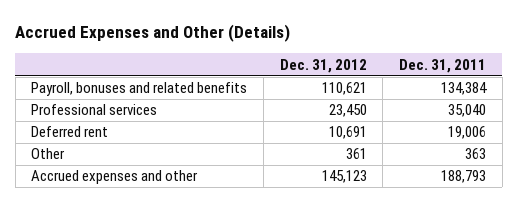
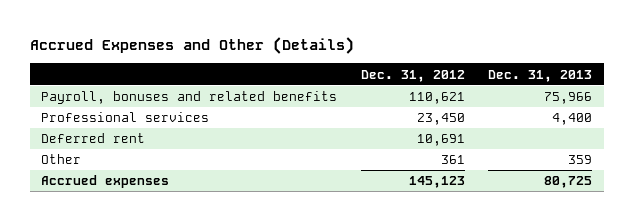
[399,58,487,73] Dec. 31, 2011 -> none
none -> [488,69,593,82] Dec. 31, 2013
[31,170,199,185] Accrued expenses and other -> [41,175,170,189] Accrued expenses

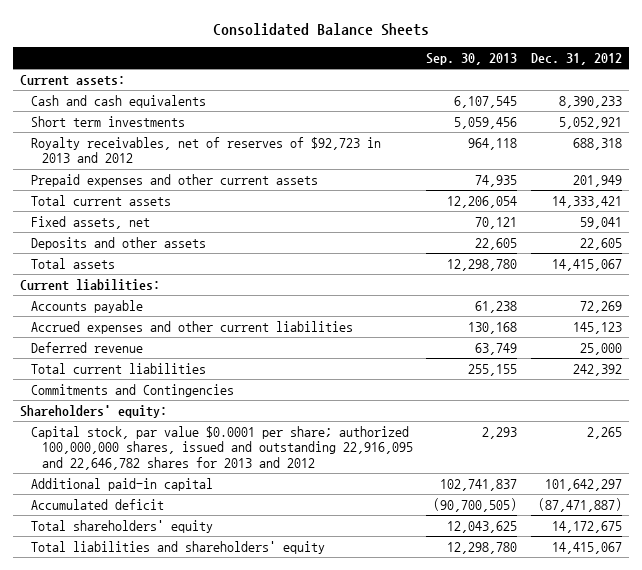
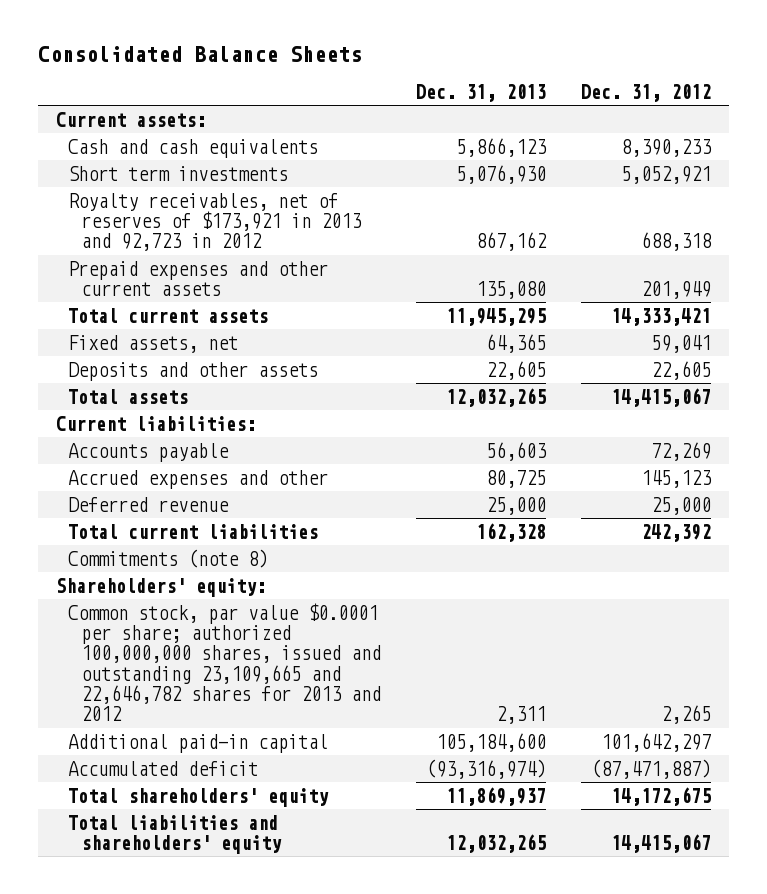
[426,53,518,66] Sep. 30, 2013 -> none
none -> [416,83,547,102] Dec. 31, 2013
[30,136,381,164] Royalty receivables, net of reserves of $92,723 in 2013 and 2012 -> [68,192,363,252] Royalty receivables, net of reserves of $173,921 in 2013 and 92,723 in 2012
[30,320,353,334] Accrued expenses and other current liabilities -> [68,469,329,489] Accrued expenses and other
[30,383,234,397] Commitments and Contingencies -> [68,548,269,568] Commitments (note 8)
[30,425,413,470] Capital stock, par value $0.0001 per share; authorized 100,000,000 shares, issued and outstanding 22,916,095 and 22,646,782 shares for 2013 and 2012 -> [68,602,382,722] Common stock, par value $0.0001 per share; authorized 100,000,000 shares, issued and outstanding 23,109,665 and 22,646,782 shares for 2013 and 2012

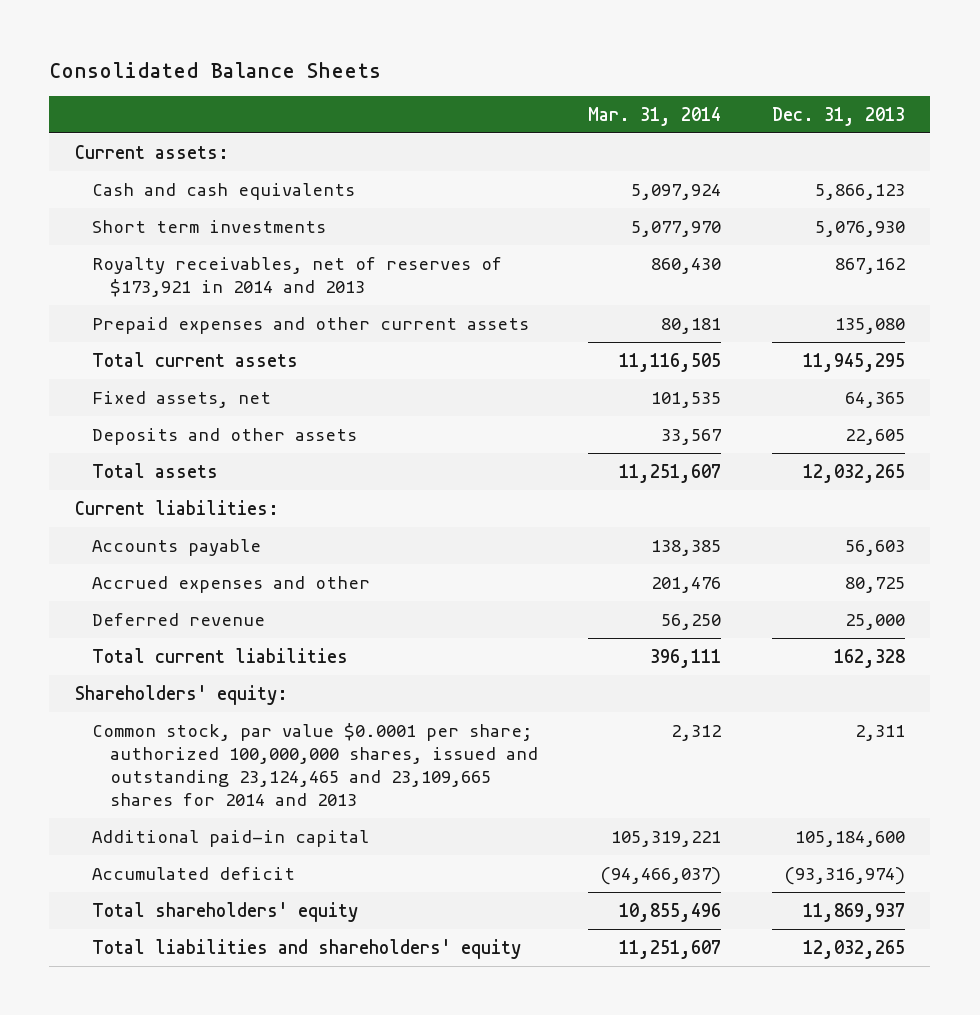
[581,83,712,102] Dec. 31, 2012 -> none
none -> [588,106,722,126] Mar. 31, 2014
[68,192,363,252] Royalty receivables, net of reserves of $173,921 in 2013 and 92,723 in 2012 -> [92,256,503,297] Royalty receivables, net of reserves of $173,921 in 2014 and 2013
[68,548,269,568] Commitments (note 8) -> none
[68,602,382,722] Common stock, par value $0.0001 per share; authorized 100,000,000 shares, issued and outstanding 23,109,665 and 22,646,782 shares for 2013 and 2012 -> [92,722,538,807] Common stock, par value $0.0001 per share; authorized 100,000,000 shares, issued and outstanding 23,124,465 and 23,109,665 shares for 2014 and 2013

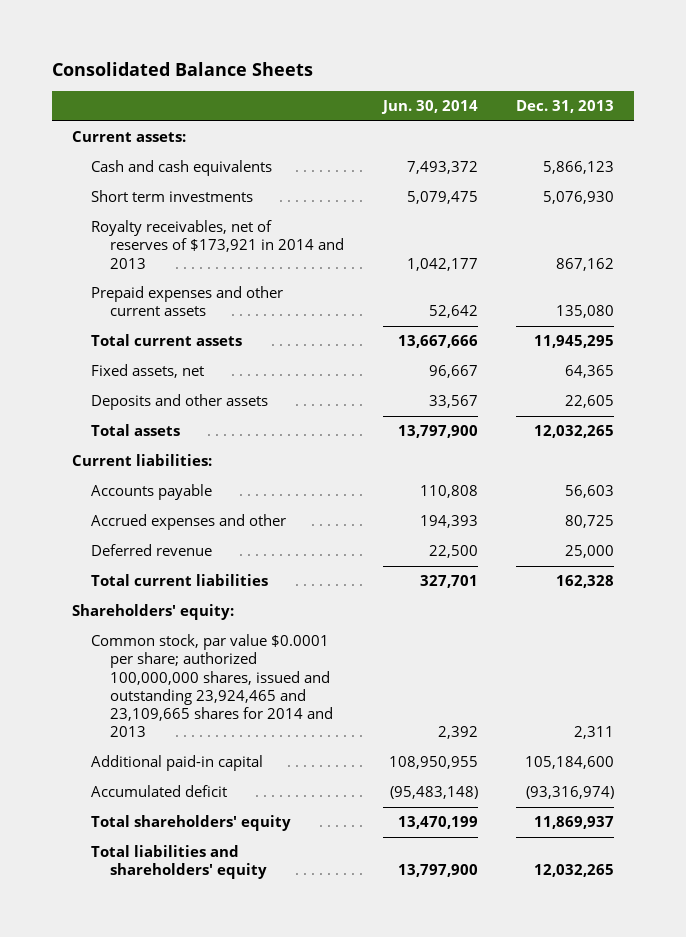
[588,106,722,126] Mar. 31, 2014 -> none
none -> [380,100,478,115] Jun. 30, 2014
[92,722,538,807] Common stock, par value $0.0001 per share; authorized 100,000,000 shares, issued and outstanding 23,124,465 and 23,109,665 shares for 2014 and 2013 -> [90,634,333,738] Common stock, par value $0.0001 per share; authorized 100,000,000 shares, issued and outstanding 23,924,465 and 23,109,665 shares for 2014 and 2013

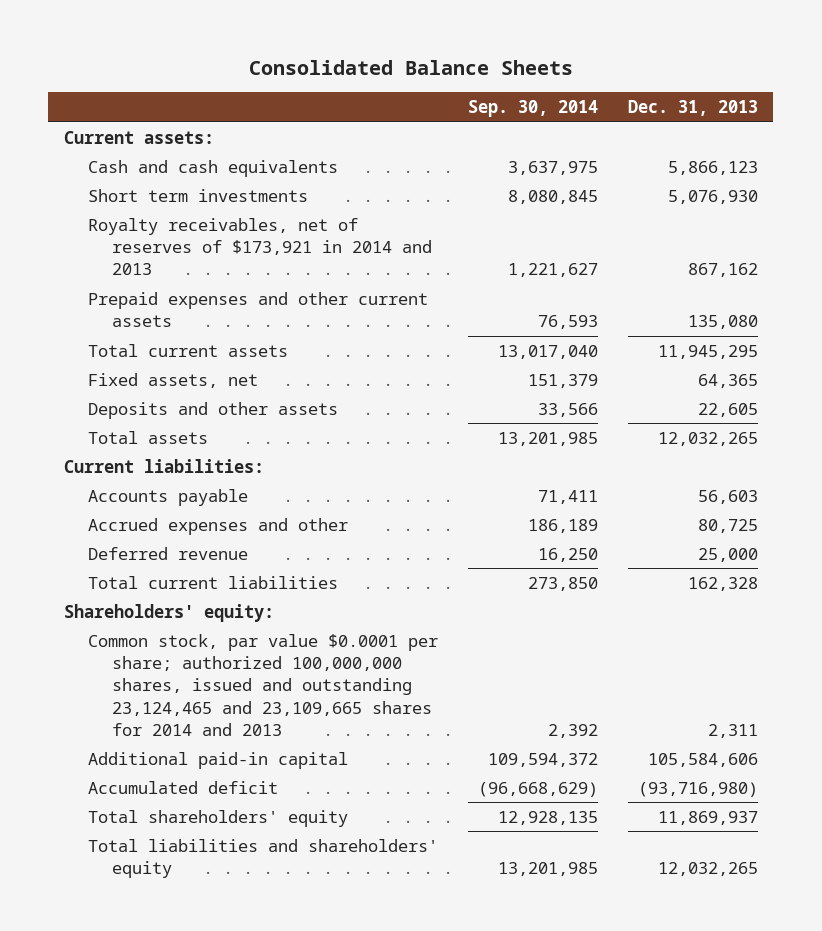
[380,100,478,115] Jun. 30, 2014 -> none
none -> [467,100,598,118] Sep. 30, 2014
[90,634,333,738] Common stock, par value $0.0001 per share; authorized 100,000,000 shares, issued and outstanding 23,924,465 and 23,109,665 shares for 2014 and 2013 -> [87,633,438,736] Common stock, par value $0.0001 per share; authorized 100,000,000 shares, issued and outstanding 23,124,465 and 23,109,665 shares for 2014 and 2013
[525,756,615,770] 105,184,600 -> [648,752,759,767] 105,584,606
[526,786,615,800] (93,316,974) -> [638,781,759,797] (93,716,980)

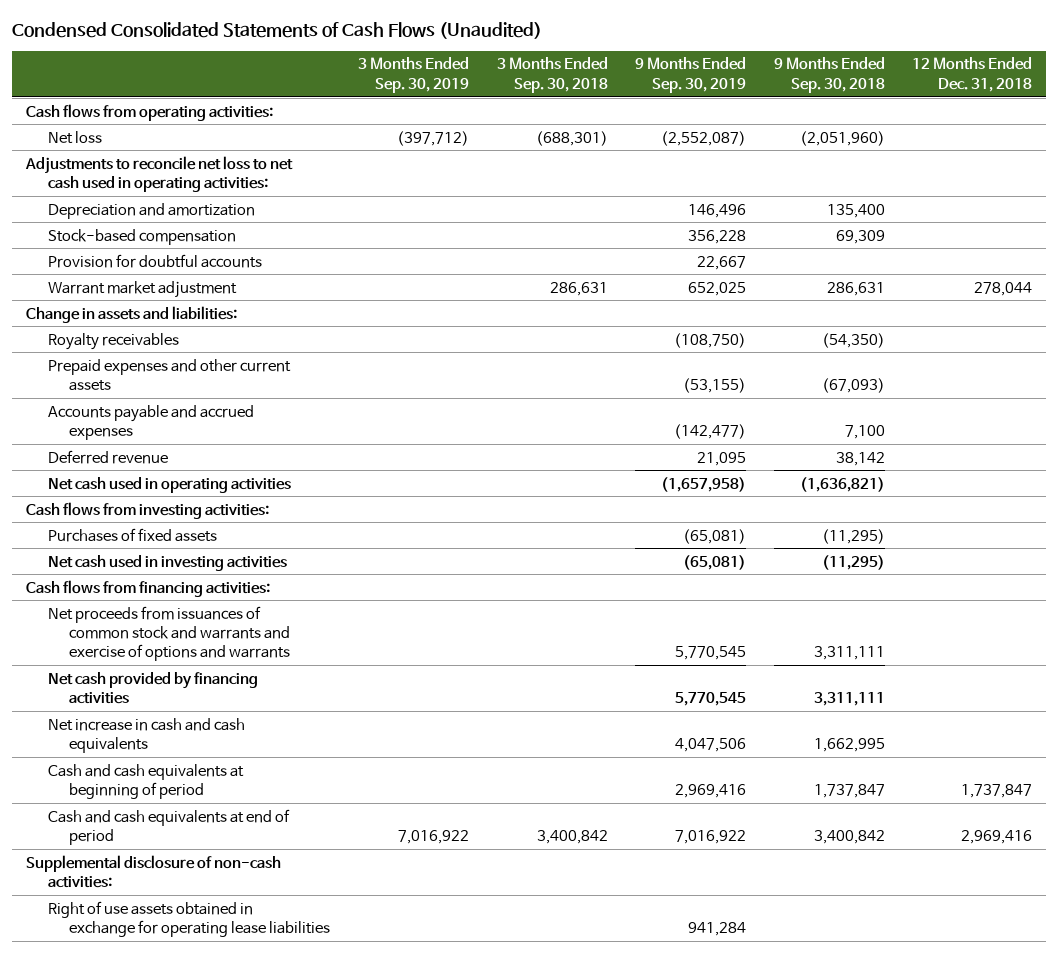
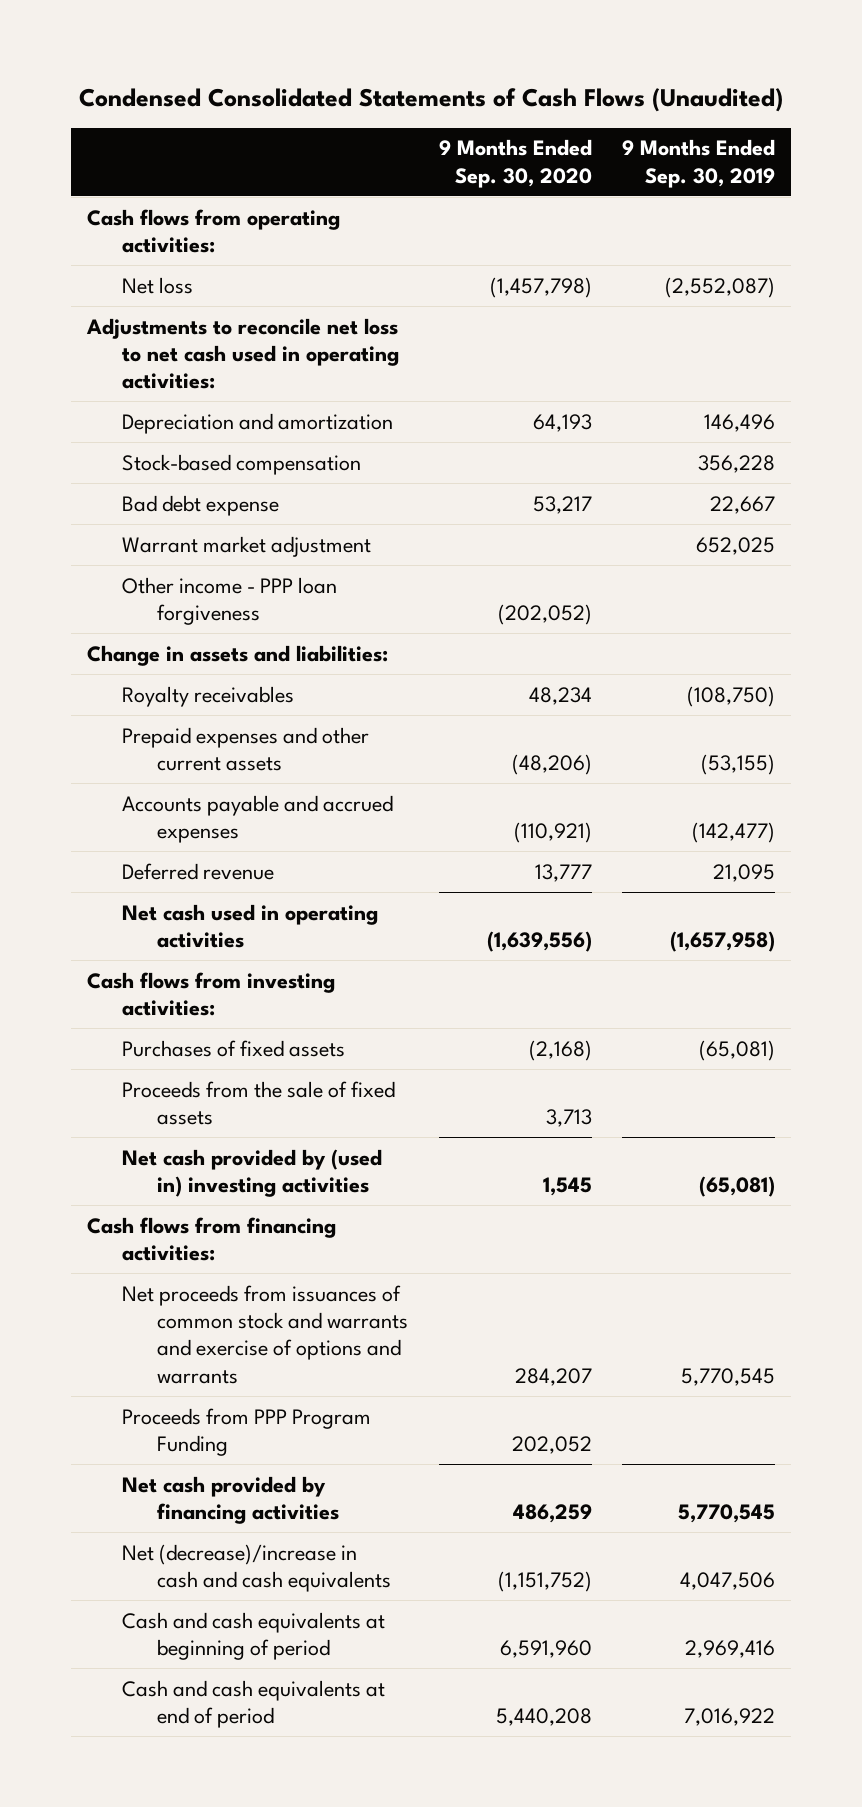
[358,57,470,93] 3 Months Ended Sep. 30, 2019 -> none
[496,57,608,93] 3 Months Ended Sep. 30, 2018 -> none
[773,57,885,93] 9 Months Ended Sep. 30, 2018 -> none
[912,57,1033,92] 12 Months Ended Dec. 31, 2018 -> none
none -> [438,139,592,188] 9 Months Ended Sep. 30, 2020
[47,253,262,268] Provision for doubtful accounts -> [121,494,279,516] Bad debt expense
none -> [121,576,337,625] Other income - PPP loan forgiveness
none -> [121,1080,395,1125] Proceeds from the sale of fixed assets
[47,554,287,571] Net cash used in investing activities -> [121,1148,382,1197] Net cash provided by (used in) investing activities
none -> [121,1407,371,1456] Proceeds from PPP Program Funding
[47,717,245,754] Net increase in cash and cash equivalents -> [121,1543,391,1592] Net (decrease)/increase in cash and cash equivalents
[25,854,281,889] Supplemental disclosure of non-cash activities: -> none
[47,900,331,938] Right of use assets obtained in exchange for operating lease liabilities -> none

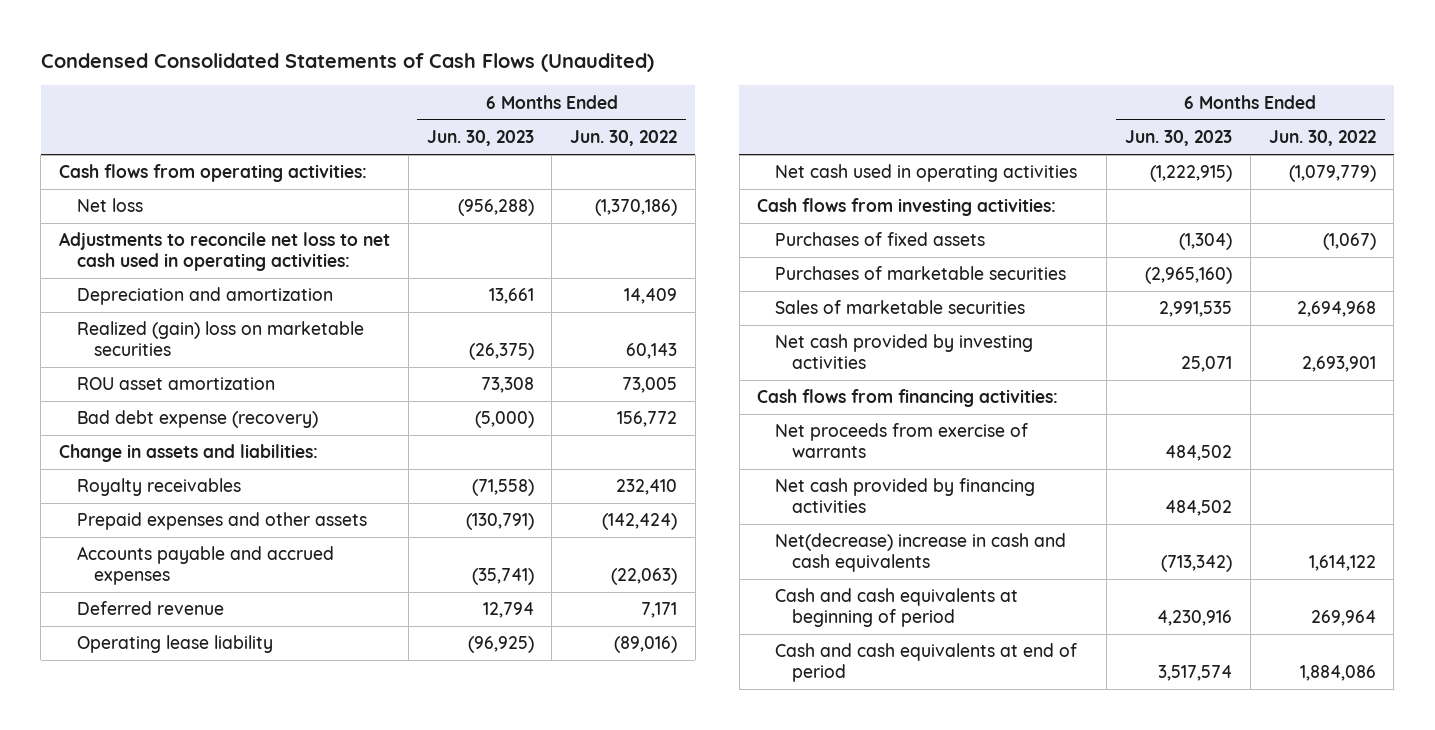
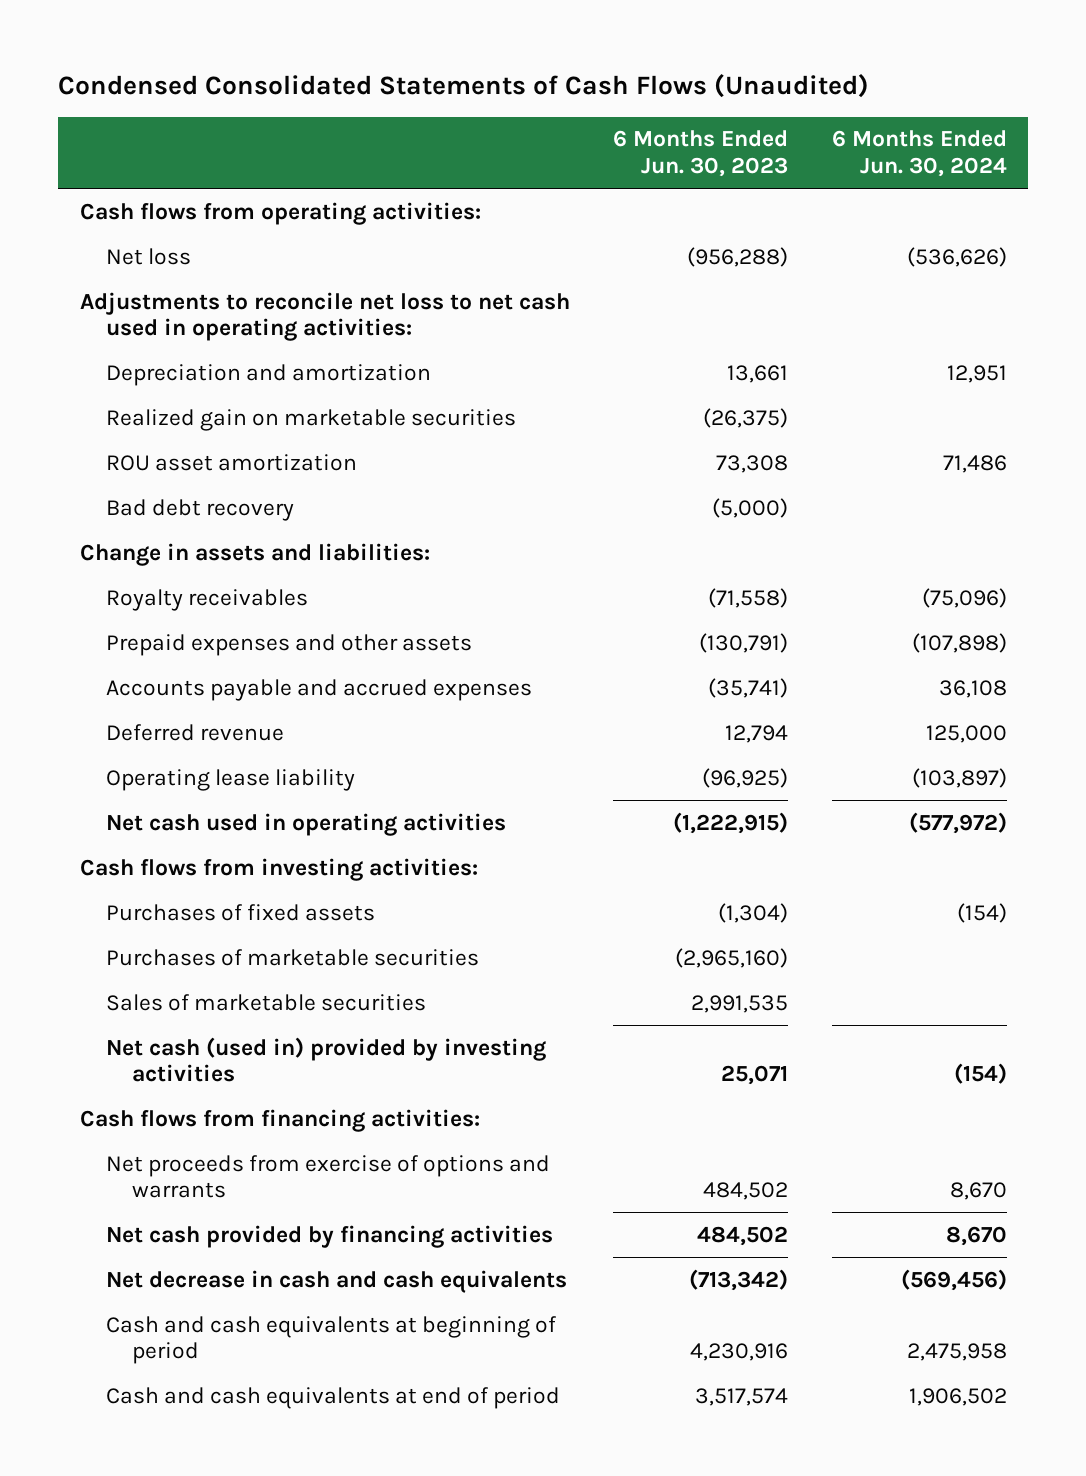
[570,130,678,147] Jun. 30, 2022 -> none
none -> [831,130,1007,177] 6 Months Ended Jun. 30, 2024
[76,321,364,357] Realized (gain) loss on marketable securities -> [106,408,517,431] Realized gain on marketable securities
[76,410,318,429] Bad debt expense (recovery) -> [106,498,295,521] Bad debt recovery
[774,334,1033,370] Net cash provided by investing activities -> [106,1036,547,1083] Net cash (used in) provided by investing activities
[774,423,1028,459] Net proceeds from exercise of warrants -> [106,1154,551,1199] Net proceeds from exercise of options and warrants
[774,533,1066,573] Net(decrease) increase in cash and cash equivalents -> [106,1269,568,1293] Net decrease in cash and cash equivalents

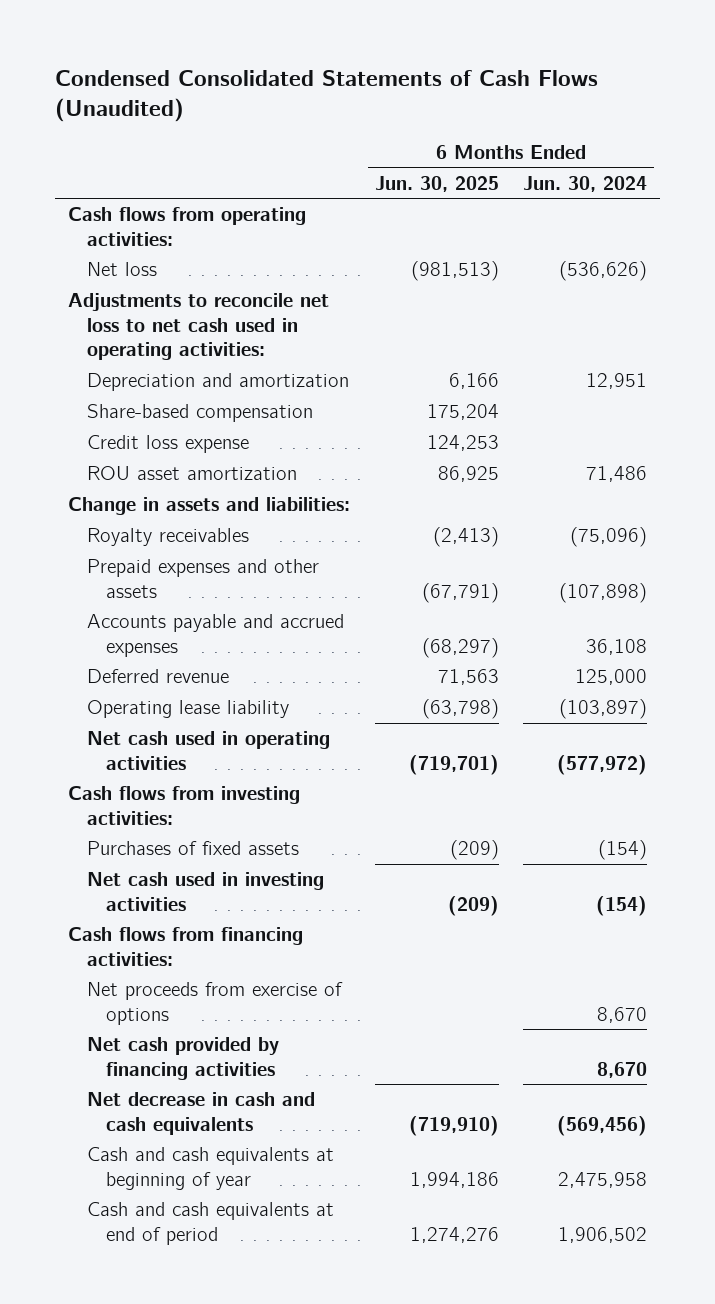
[613,130,789,177] 6 Months Ended Jun. 30, 2023 -> none
none -> [374,175,499,192] Jun. 30, 2025
[106,408,517,431] Realized gain on marketable securities -> none
none -> [86,404,313,423] Share-based compensation
none -> [86,435,249,454] Credit loss expense
[106,498,295,521] Bad debt recovery -> none
[106,948,480,966] Purchases of marketable securities -> none
[106,993,427,1011] Sales of marketable securities -> none
[106,1036,547,1083] Net cash (used in) provided by investing activities -> [86,872,324,911] Net cash used in investing activities
[106,1154,551,1199] Net proceeds from exercise of options and warrants -> [86,982,343,1025] Net proceeds from exercise of options
[106,1315,557,1365] Cash and cash equivalents at beginning of period -> [86,1147,334,1190] Cash and cash equivalents at beginning of year

